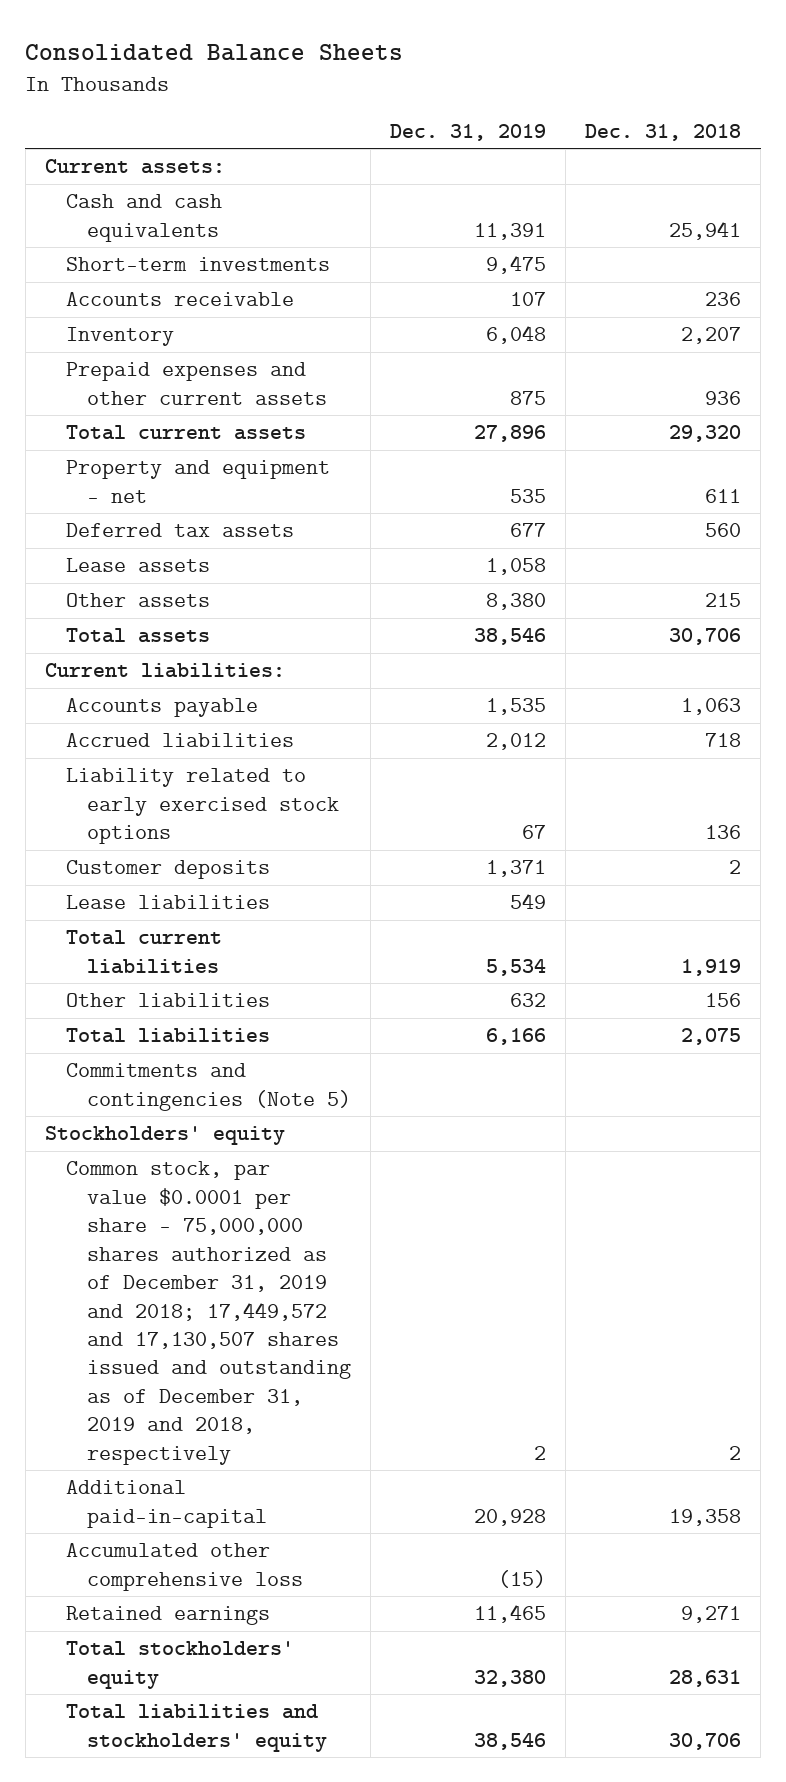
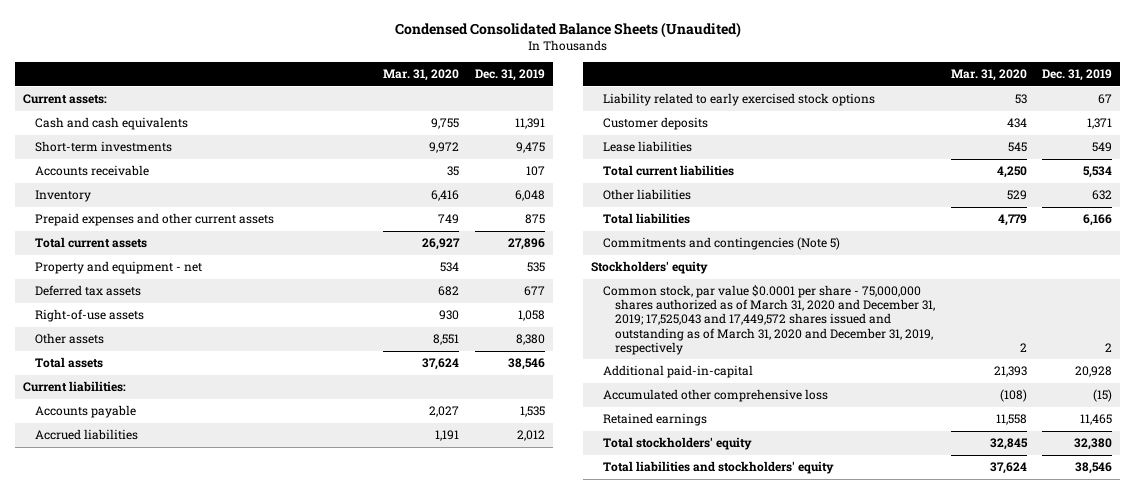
[25,44,404,62] Consolidated Balance Sheets -> [394,21,741,38] Condensed Consolidated Balance Sheets (Unaudited)
[585,123,742,141] Dec. 31, 2018 -> none
none -> [383,69,460,82] Mar. 31, 2020
[65,558,210,573] Lease assets -> [35,309,145,323] Right-of-use assets
[65,1161,351,1465] Common stock, par value $0.0001 per share - 75,000,000 shares authorized as of December 31, 2019 and 2018; 17,449,572 and 17,130,507 shares issued and outstanding as of December 31, 2019 and 2018, respectively -> [602,285,935,355] Common stock, par value $0.0001 per share - 75,000,000 shares authorized as of March 31, 2020 and December 31, 2019; 17,525,043 and 17,449,572 shares issued and outstanding as of March 31, 2020 and December 31, 2019, respectively

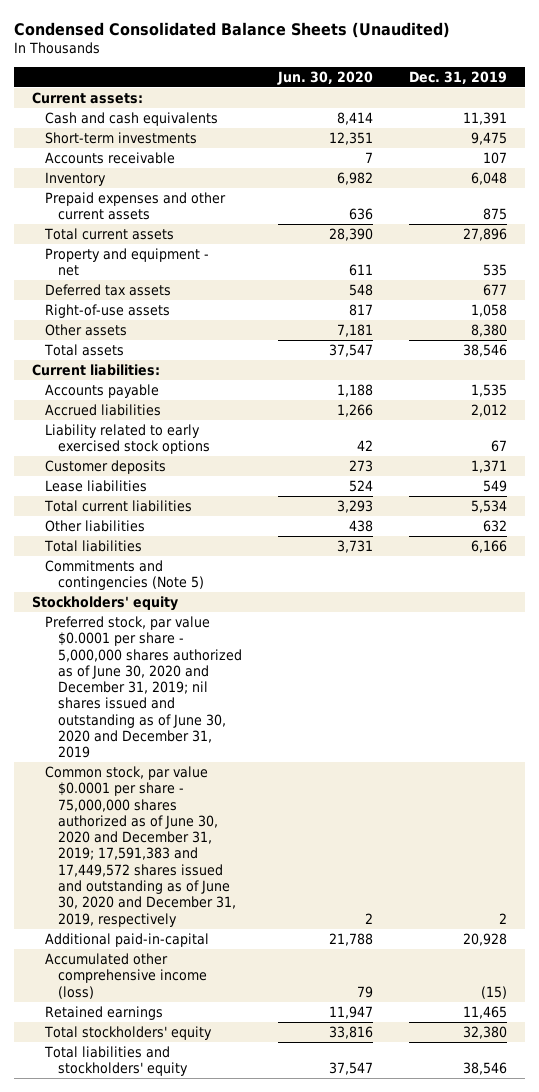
[383,69,460,82] Mar. 31, 2020 -> none
none -> [277,70,374,85] Jun. 30, 2020
none -> [44,615,243,759] Preferred stock, par value $0.0001 per share - 5,000,000 shares authorized as of June 30, 2020 and December 31, 2019; nil shares issued and outstanding as of June 30, 2020 and December 31, 2019
[602,285,935,355] Common stock, par value $0.0001 per share - 75,000,000 shares authorized as of March 31, 2020 and December 31, 2019; 17,525,043 and 17,449,572 shares issued and outstanding as of March 31, 2020 and December 31, 2019, respectively -> [44,765,237,927] Common stock, par value $0.0001 per share - 75,000,000 shares authorized as of June 30, 2020 and December 31, 2019; 17,591,383 and 17,449,572 shares issued and outstanding as of June 30, 2020 and December 31, 2019, respectively
[602,389,828,403] Accumulated other comprehensive loss -> [44,952,208,999] Accumulated other comprehensive income (loss)

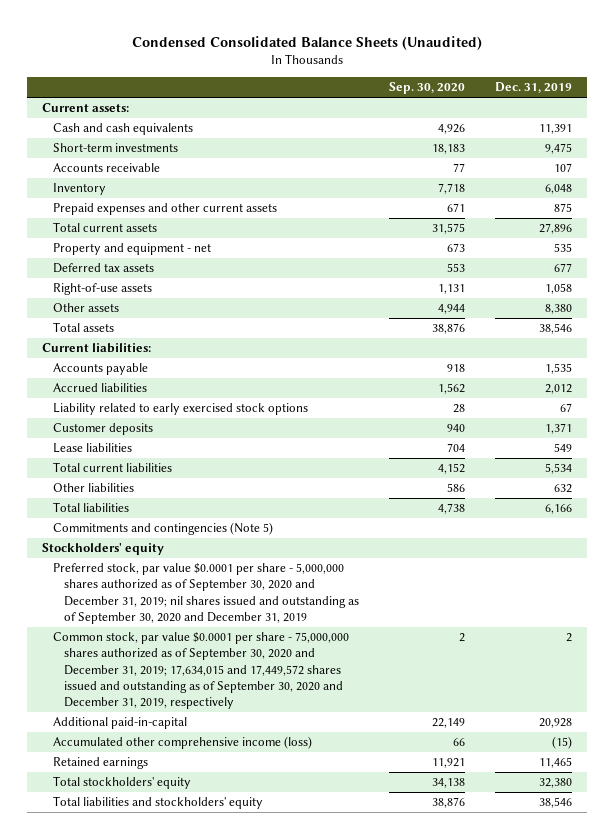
[277,70,374,85] Jun. 30, 2020 -> none
none -> [389,82,466,95] Sep. 30, 2020
[44,615,243,759] Preferred stock, par value $0.0001 per share - 5,000,000 shares authorized as of June 30, 2020 and December 31, 2019; nil shares issued and outstanding as of June 30, 2020 and December 31, 2019 -> [53,563,360,624] Preferred stock, par value $0.0001 per share - 5,000,000 shares authorized as of September 30, 2020 and December 31, 2019; nil shares issued and outstanding as of September 30, 2020 and December 31, 2019
[44,765,237,927] Common stock, par value $0.0001 per share - 75,000,000 shares authorized as of June 30, 2020 and December 31, 2019; 17,591,383 and 17,449,572 shares issued and outstanding as of June 30, 2020 and December 31, 2019, respectively -> [53,632,350,710] Common stock, par value $0.0001 per share - 75,000,000 shares authorized as of September 30, 2020 and December 31, 2019; 17,634,015 and 17,449,572 shares issued and outstanding as of September 30, 2020 and December 31, 2019, respectively

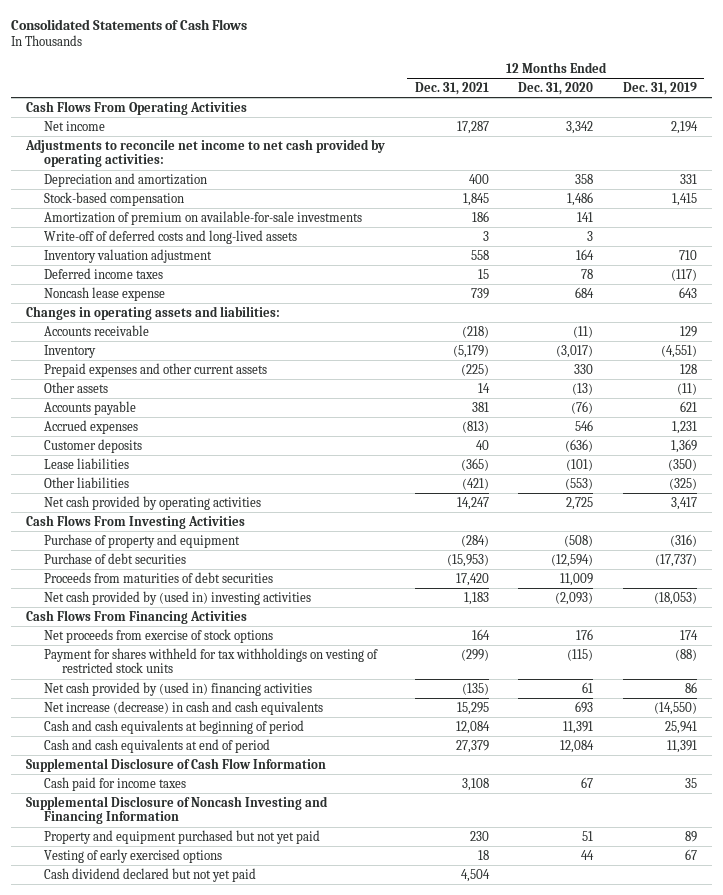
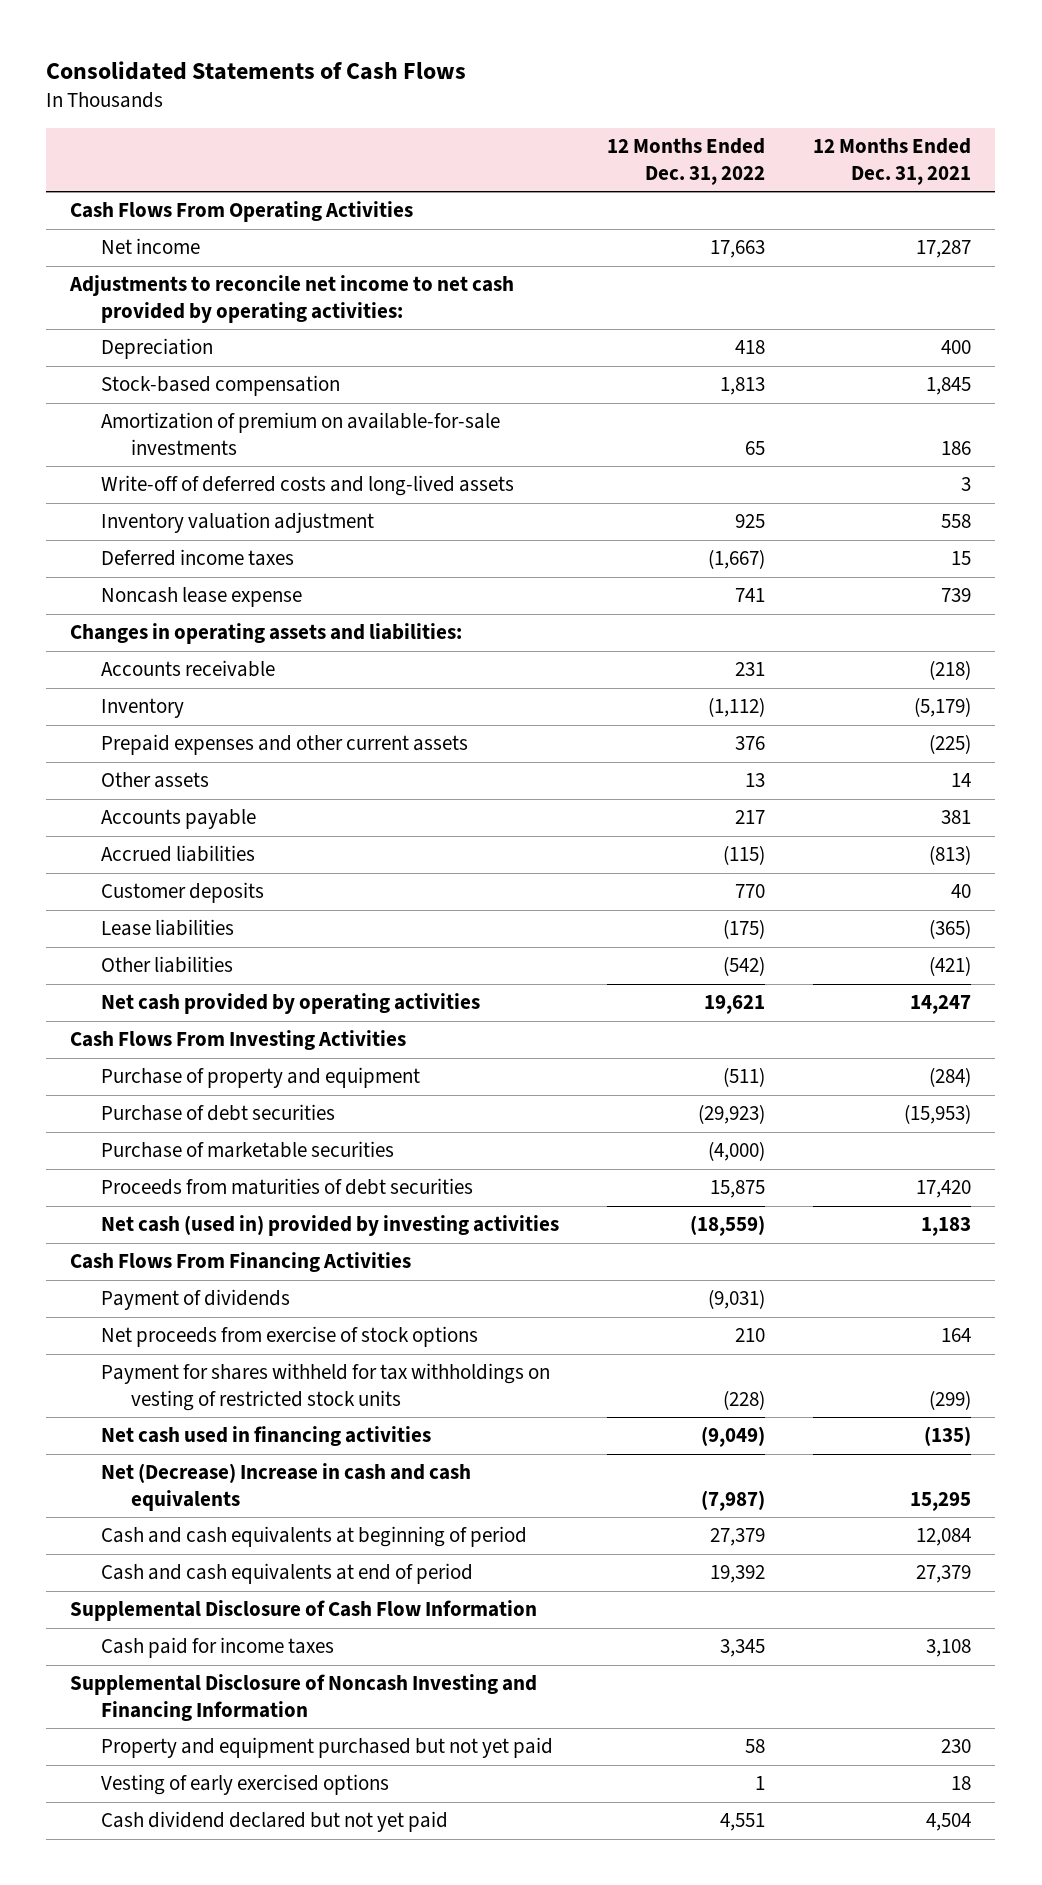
[518,81,594,95] Dec. 31, 2020 -> none
[623,81,698,95] Dec. 31, 2019 -> none
none -> [606,138,765,185] 12 Months Ended Dec. 31, 2022
[43,172,207,187] Depreciation and amortization -> none
none -> [100,338,213,360] Depreciation
[43,419,138,434] Accrued expenses -> [100,845,255,863] Accrued liabilities
none -> [100,1141,394,1159] Purchase of marketable securities
[43,590,311,605] Net cash provided by (used in) investing activities -> [100,1215,559,1237] Net cash (used in) provided by investing activities
none -> [100,1289,290,1311] Payment of dividends
[43,681,312,696] Net cash provided by (used in) financing activities -> [100,1426,431,1447] Net cash used in financing activities
[43,700,323,715] Net increase (decrease) in cash and cash equivalents -> [100,1463,471,1511] Net (Decrease) Increase in cash and cash equivalents

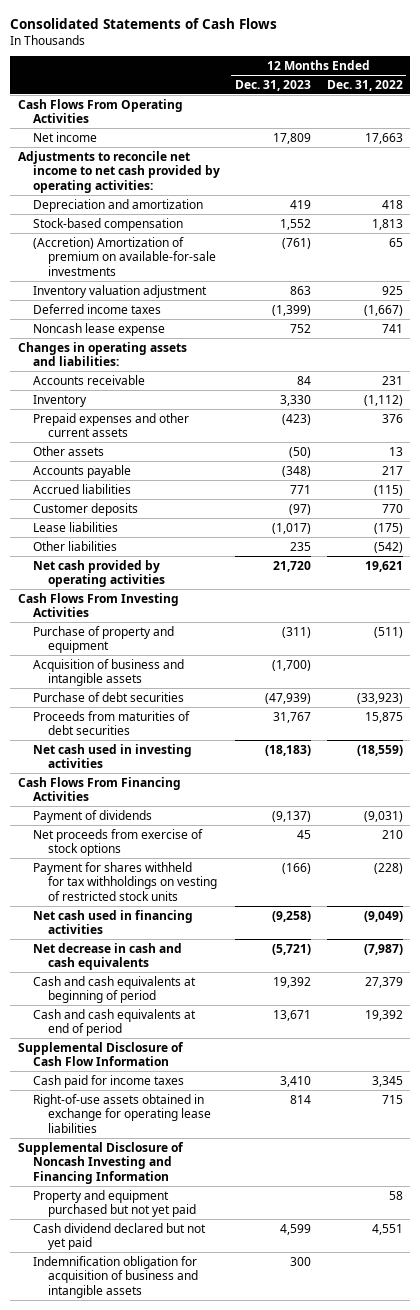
[813,138,972,185] 12 Months Ended Dec. 31, 2021 -> none
none -> [235,79,312,91] Dec. 31, 2023
[100,338,213,360] Depreciation -> [33,198,204,212] Depreciation and amortization
[100,475,514,497] Write-off of deferred costs and long-lived assets -> none
[100,412,500,455] Amortization of premium on available-for-sale investments -> [33,236,217,277] (Accretion) Amortization of premium on available-for-sale investments
[100,1141,394,1159] Purchase of marketable securities -> none
none -> [33,658,185,687] Acquisition of business and intangible assets
[697,1104,765,1125] (29,923) -> [356,692,403,704] (33,923)
[100,1215,559,1237] Net cash (used in) provided by investing activities -> [33,743,193,769] Net cash used in investing activities
[100,1463,471,1511] Net (Decrease) Increase in cash and cash equivalents -> [33,942,183,971] Net decrease in cash and cash equivalents
none -> [33,1093,212,1134] Right-of-use assets obtained in exchange for operating lease liabilities
[100,1774,389,1796] Vesting of early exercised options -> none
none -> [33,1255,199,1299] Indemnification obligation for acquisition of business and intangible assets

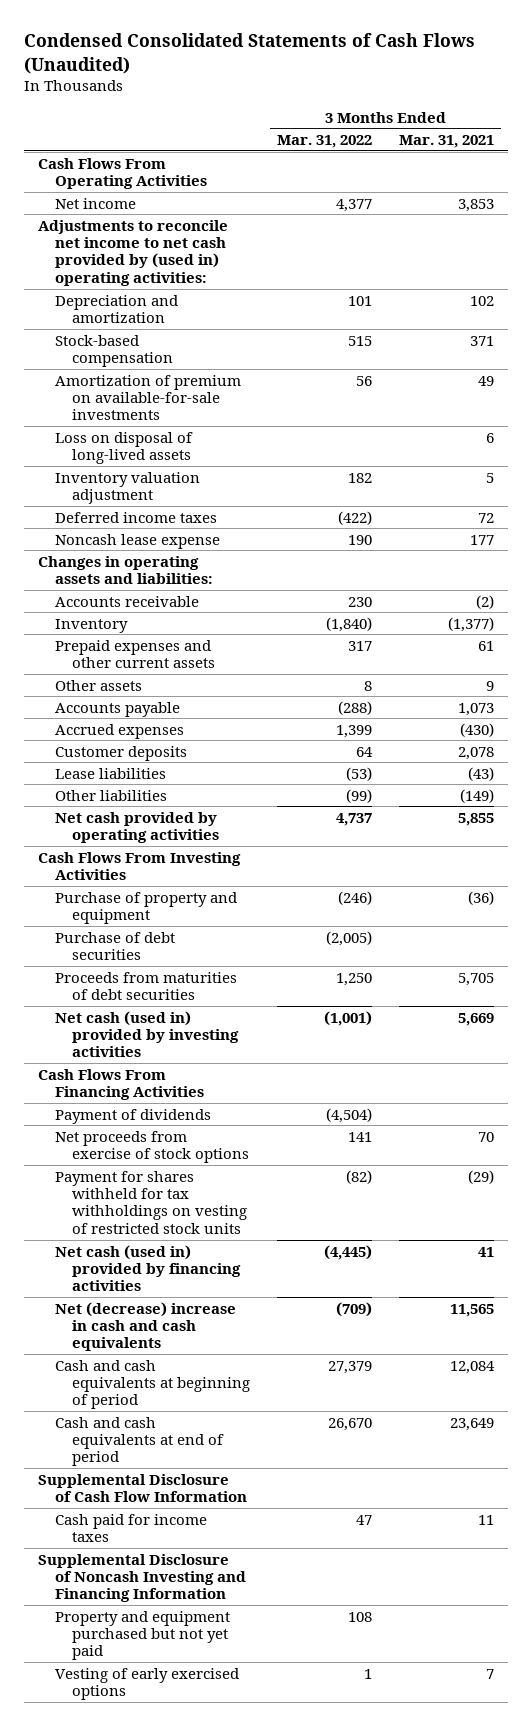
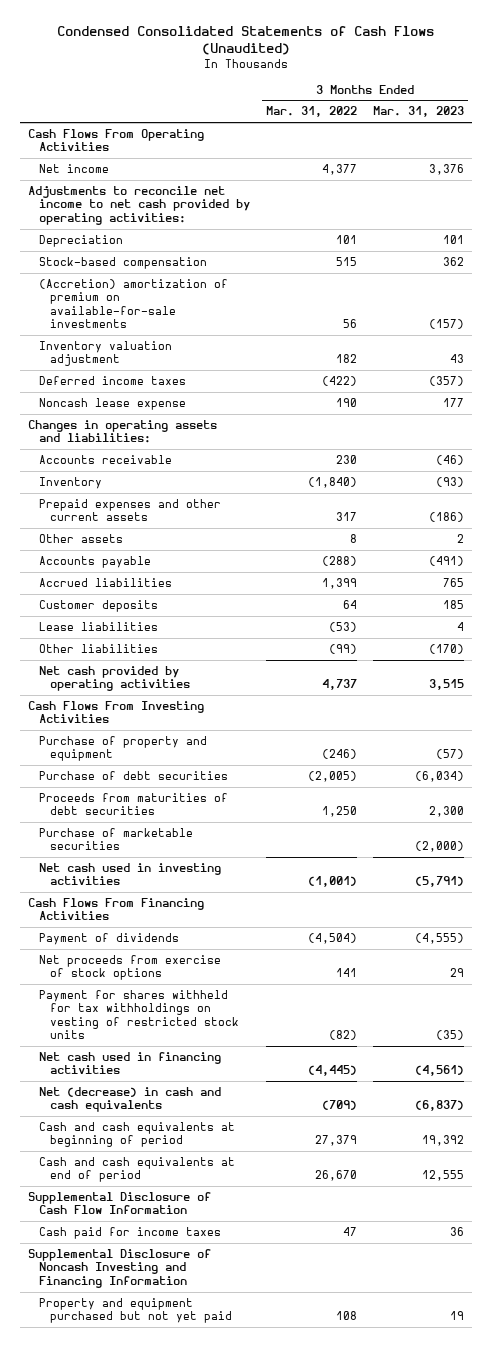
[399,134,495,148] Mar. 31, 2021 -> none
none -> [372,106,464,118] Mar. 31, 2023
[54,294,178,324] Depreciation and amortization -> none
[37,219,228,286] Adjustments to reconcile net income to net cash provided by (used in) operating activities: -> [27,185,250,225] Adjustments to reconcile net income to net cash provided by operating activities:
none -> [38,234,123,247] Depreciation
[54,431,193,465] Loss on disposal of long-lived assets -> none
[54,374,241,421] Amortization of premium on available-for-sale investments -> [38,278,228,329] (Accretion) amortization of premium on available-for-sale investments
[54,723,184,739] Accrued expenses -> [38,577,172,587] Accrued liabilities
none -> [38,827,193,851] Purchase of marketable securities
[54,1010,239,1058] Net cash (used in) provided by investing activities -> [38,862,221,886] Net cash used in investing activities
[54,1244,241,1292] Net cash (used in) provided by financing activities -> [38,1051,221,1075] Net cash used in financing activities
[54,1301,236,1352] Net (decrease) increase in cash and cash equivalents -> [38,1086,221,1113] Net (decrease) in cash and cash equivalents
[54,1667,239,1701] Vesting of early exercised options -> none

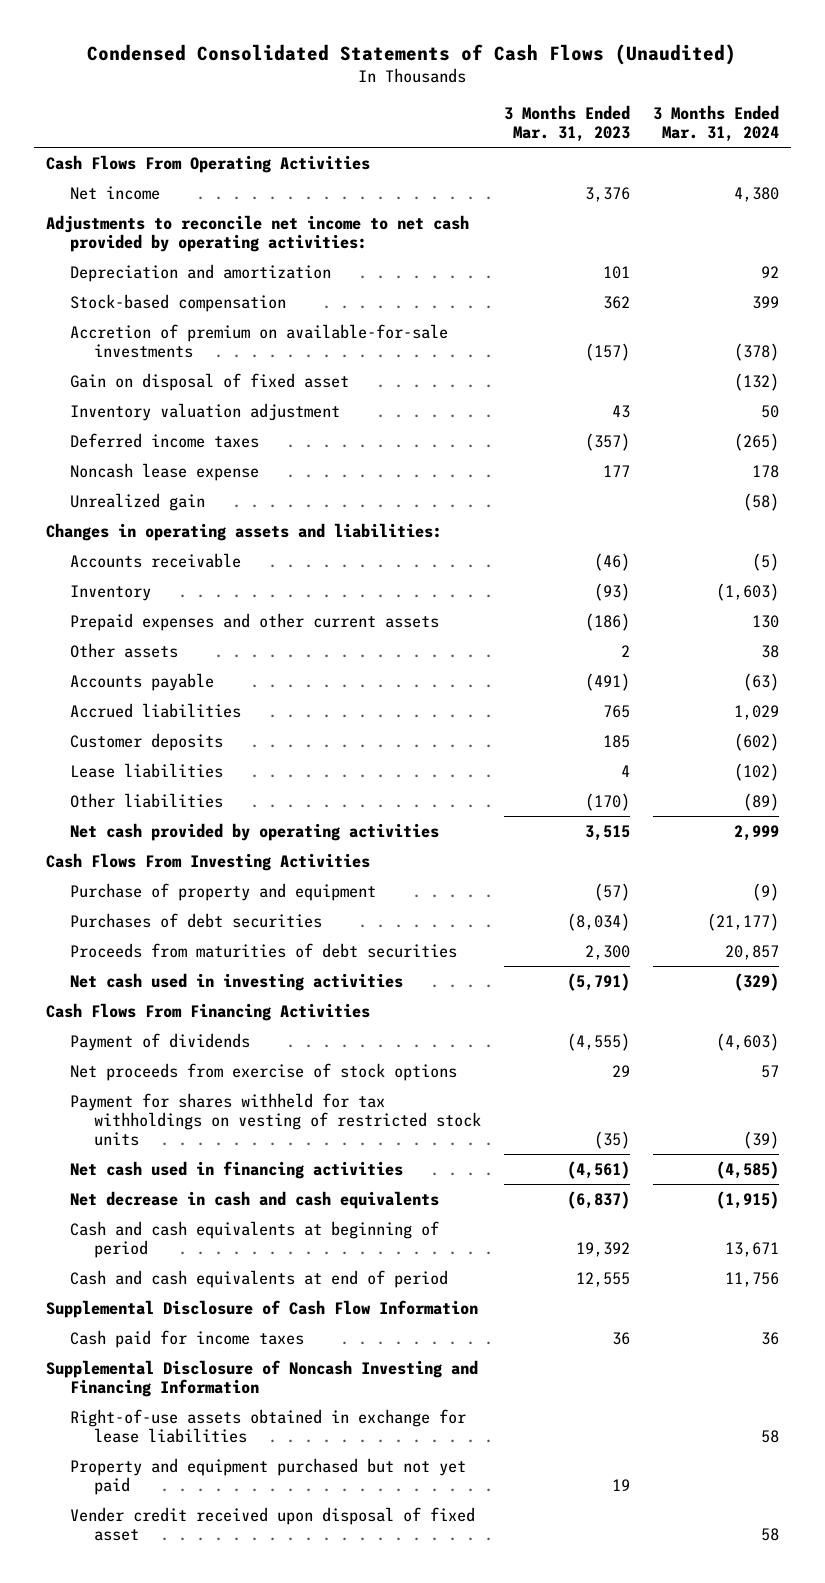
[265,106,357,118] Mar. 31, 2022 -> none
none -> [653,105,780,143] 3 Months Ended Mar. 31, 2024
[38,234,123,247] Depreciation -> none
none -> [69,263,331,282] Depreciation and amortization
[38,278,228,329] (Accretion) amortization of premium on available-for-sale investments -> [69,323,448,358] Accretion of premium on available-for-sale investments
none -> [69,372,349,391] Gain on disposal of fixed asset
none -> [69,492,205,511] Unrealized gain
[38,770,228,780] Purchase of debt securities -> [69,912,322,928] Purchases of debt securities
[414,770,464,782] (6,034) -> [567,912,631,931] (8,034)
[38,827,193,851] Purchase of marketable securities -> none
[38,1086,221,1113] Net (decrease) in cash and cash equivalents -> [69,1190,439,1209] Net decrease in cash and cash equivalents
none -> [69,1408,466,1443] Right-of-use assets obtained in exchange for lease liabilities
none -> [69,1506,475,1541] Vender credit received upon disposal of fixed asset

